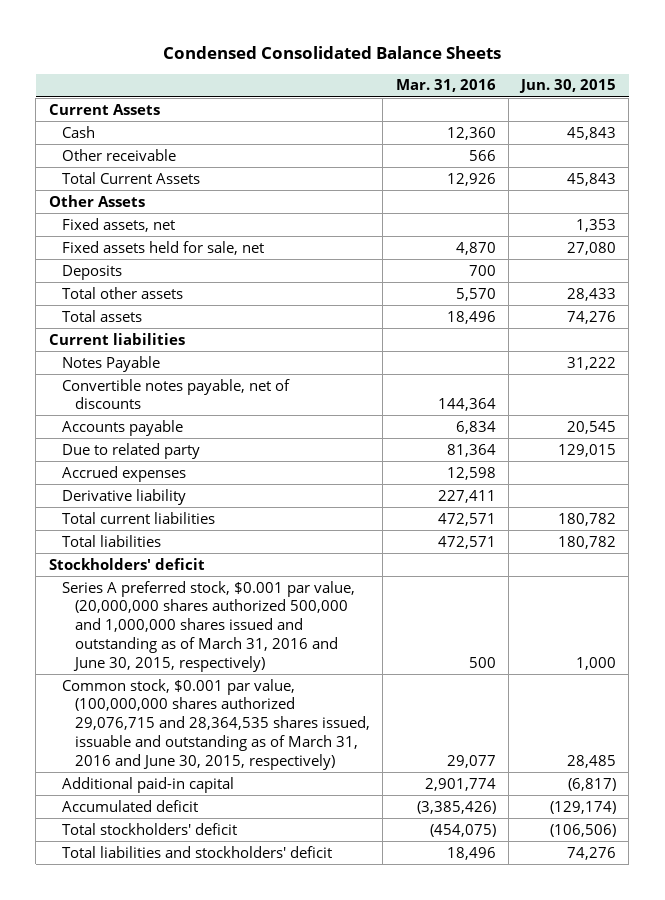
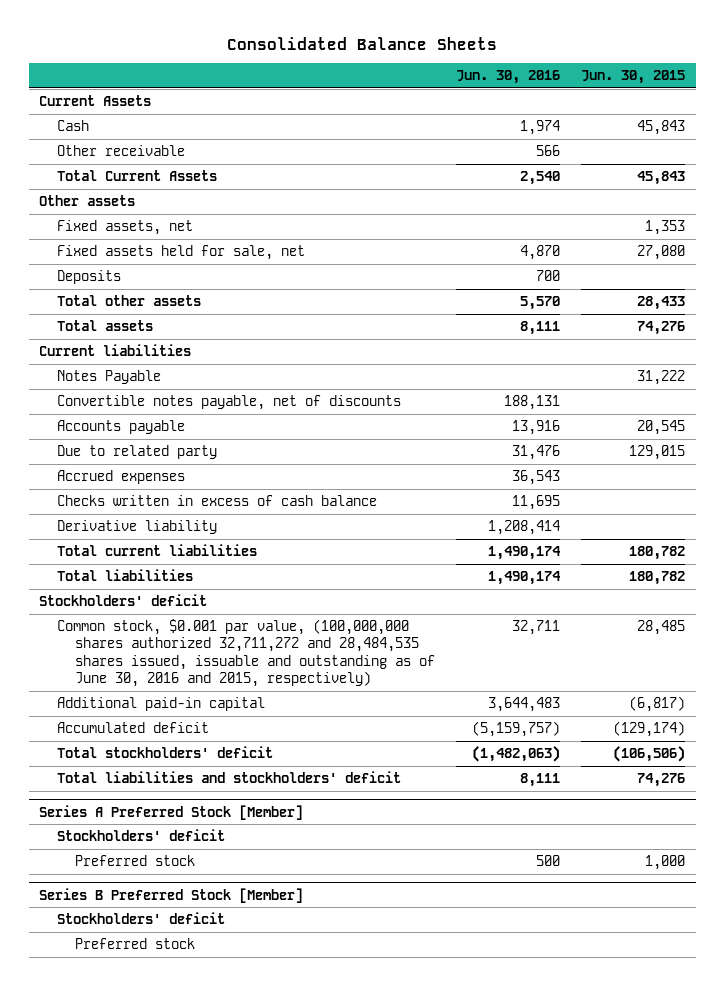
[163,45,502,59] Condensed Consolidated Balance Sheets -> [227,36,498,50] Consolidated Balance Sheets
[395,79,496,93] Mar. 31, 2016 -> none
none -> [455,70,560,85] Jun. 30, 2016
[48,194,145,207] Other Assets -> [39,195,136,207] Other assets
none -> [57,495,378,507] Checks written in excess of cash balance
[61,580,355,672] Series A preferred stock, $0.001 par value, (20,000,000 shares authorized 500,000 and 1,000,000 shares issued and outstanding as of March 31, 2016 and June 30, 2015, respectively) -> none
[61,678,371,770] Common stock, $0.001 par value, (100,000,000 shares authorized 29,076,715 and 28,364,535 shares issued, issuable and outstanding as of March 31, 2016 and June 30, 2015, respectively) -> [57,619,435,687] Common stock, $0.001 par value, (100,000,000 shares authorized 32,711,272 and 28,484,535 shares issued, issuable and outstanding as of June 30, 2016 and 2015, respectively)
none -> [39,804,304,820] Series A Preferred Stock [Member]
none -> [57,829,226,842] Stockholders' deficit
none -> [74,855,195,867] Preferred stock
none -> [39,887,304,903] Series B Preferred Stock [Member]
none -> [57,912,226,925] Stockholders' deficit
none -> [74,938,195,950] Preferred stock

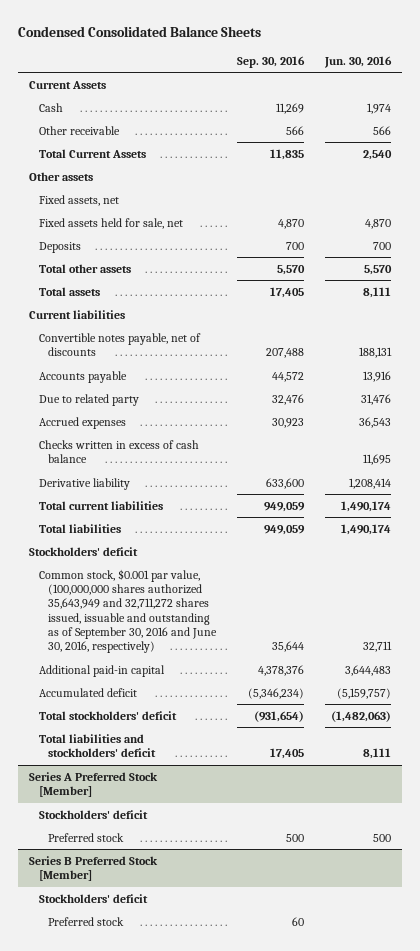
[227,36,498,50] Consolidated Balance Sheets -> [18,25,262,37] Condensed Consolidated Balance Sheets
[580,70,685,85] Jun. 30, 2015 -> none
none -> [237,55,306,68] Sep. 30, 2016
[57,370,162,385] Notes Payable -> none
[57,619,435,687] Common stock, $0.001 par value, (100,000,000 shares authorized 32,711,272 and 28,484,535 shares issued, issuable and outstanding as of June 30, 2016 and 2015, respectively) -> [38,568,218,654] Common stock, $0.001 par value, (100,000,000 shares authorized 35,643,949 and 32,711,272 shares issued, issuable and outstanding as of September 30, 2016 and June 30, 2016, respectively)

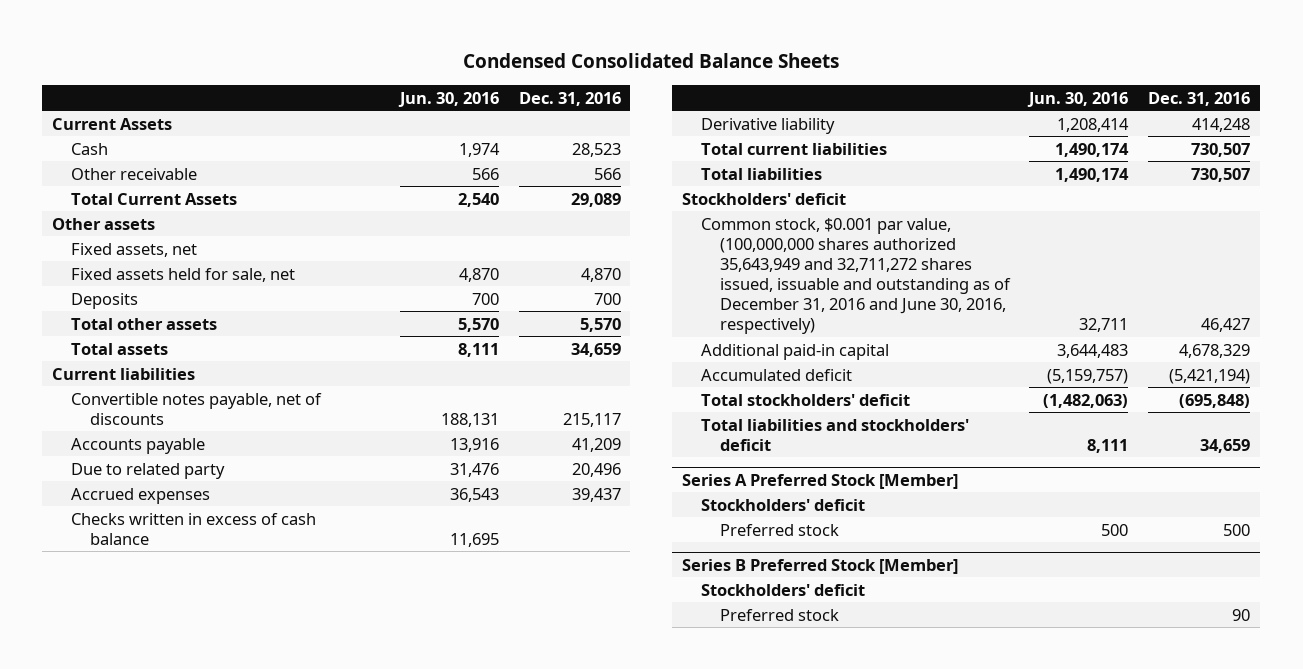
[237,55,306,68] Sep. 30, 2016 -> none
none -> [518,91,621,106] Dec. 31, 2016
[38,568,218,654] Common stock, $0.001 par value, (100,000,000 shares authorized 35,643,949 and 32,711,272 shares issued, issuable and outstanding as of September 30, 2016 and June 30, 2016, respectively) -> [700,217,1011,335] Common stock, $0.001 par value, (100,000,000 shares authorized 35,643,949 and 32,711,272 shares issued, issuable and outstanding as of December 31, 2016 and June 30, 2016, respectively)

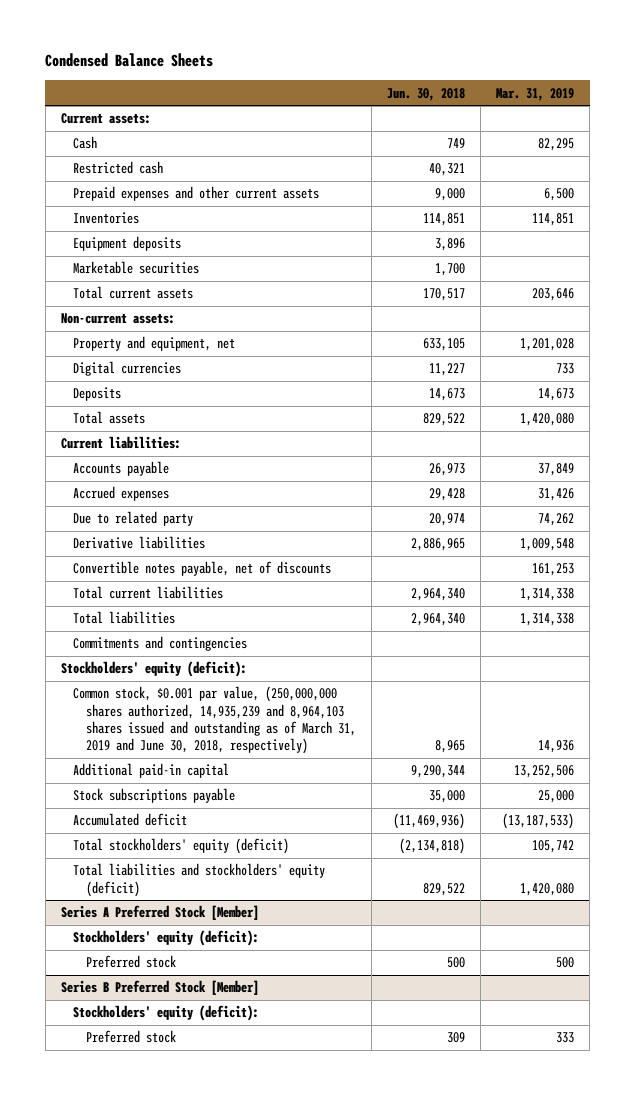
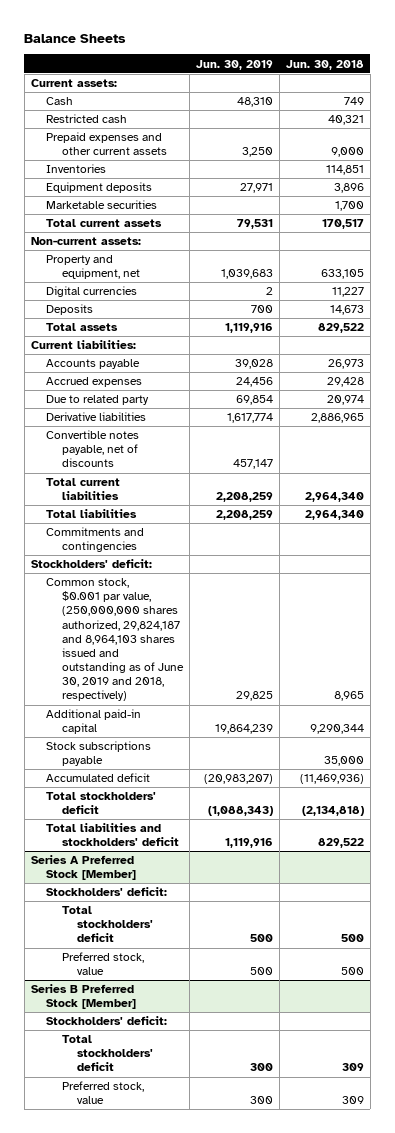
[45,53,214,68] Condensed Balance Sheets -> [24,33,127,43] Balance Sheets
[496,87,575,101] Mar. 31, 2019 -> none
none -> [195,59,273,70] Jun. 30, 2019
[60,661,247,678] Stockholders' equity (deficit): -> [30,559,152,569] Stockholders' deficit:
[73,686,357,754] Common stock, $0.001 par value, (250,000,000 shares authorized, 14,935,239 and 8,964,103 shares issued and outstanding as of March 31, 2019 and June 30, 2018, respectively) -> [46,578,184,702] Common stock, $0.001 par value, (250,000,000 shares authorized, 29,824,187 and 8,964,103 shares issued and outstanding as of June 30, 2019 and 2018, respectively)
[73,838,290,855] Total stockholders' equity (deficit) -> [46,792,157,815] Total stockholders' deficit
[73,863,326,897] Total liabilities and stockholders' equity (deficit) -> [46,823,179,847] Total liabilities and stockholders' deficit
[73,930,260,947] Stockholders' equity (deficit): -> [46,887,168,897] Stockholders' deficit:
none -> [61,906,154,943] Total stockholders' deficit
[86,955,177,969] Preferred stock -> [61,952,144,976] Preferred stock, value
[73,1005,260,1022] Stockholders' equity (deficit): -> [46,1016,168,1026] Stockholders' deficit:
none -> [61,1035,154,1072] Total stockholders' deficit
[86,1030,177,1044] Preferred stock -> [61,1081,144,1105] Preferred stock, value

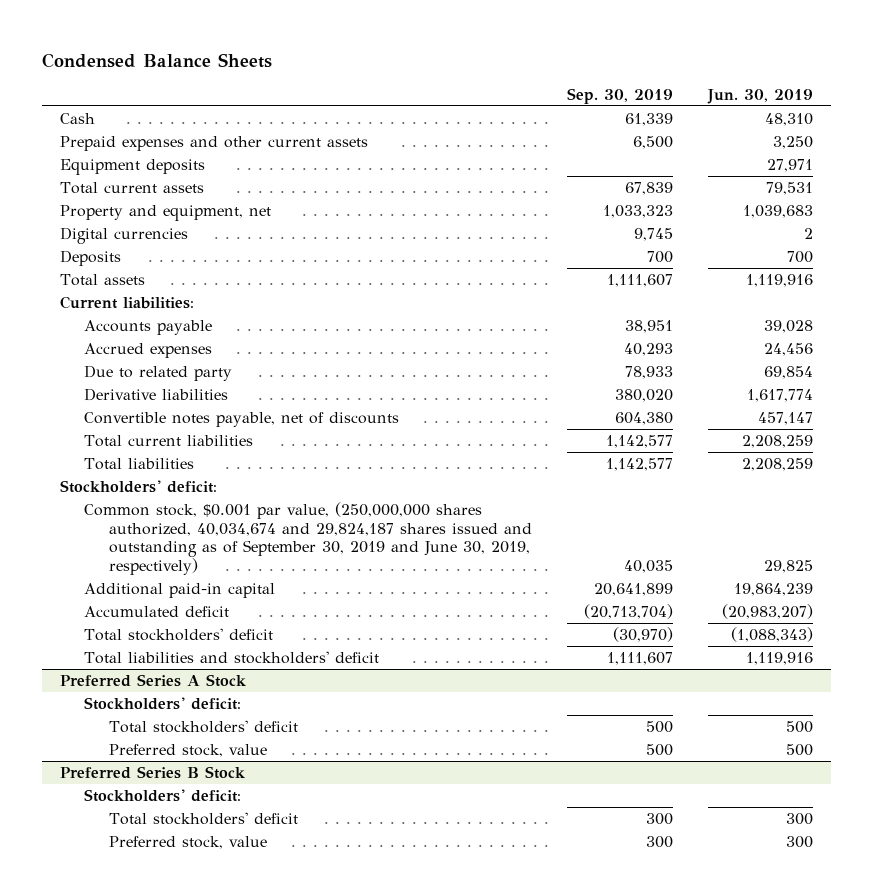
[24,33,127,43] Balance Sheets -> [41,52,272,68] Condensed Balance Sheets
[285,59,364,70] Jun. 30, 2018 -> none
none -> [566,87,673,104] Sep. 30, 2019
[30,79,117,88] Current assets: -> none
[46,114,128,124] Restricted cash -> none
[46,164,107,174] Inventories -> none
[46,200,158,210] Marketable securities -> none
[30,237,141,246] Non-current assets: -> none
[46,527,145,553] Commitments and contingencies -> none
[46,578,184,702] Common stock, $0.001 par value, (250,000,000 shares authorized, 29,824,187 and 8,964,103 shares issued and outstanding as of June 30, 2019 and 2018, respectively) -> [84,502,532,575] Common stock, $0.001 par value, (250,000,000 shares authorized, 40,034,674 and 29,824,187 shares issued and outstanding as of September 30, 2019 and June 30, 2019, respectively)
[46,741,152,767] Stock subscriptions payable -> none
[30,855,137,881] Series A Preferred Stock [Member] -> [59,674,246,688] Preferred Series A Stock
[30,984,137,1010] Series B Preferred Stock [Member] -> [59,766,245,780] Preferred Series B Stock

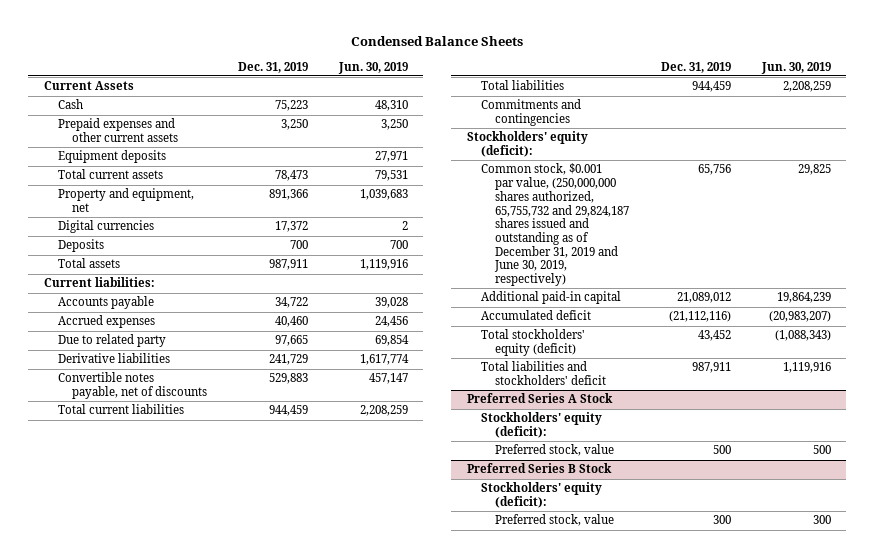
[566,87,673,104] Sep. 30, 2019 -> none
none -> [237,61,308,73] Dec. 31, 2019
none -> [43,81,134,91] Current Assets
none -> [480,99,581,127] Commitments and contingencies
[59,480,217,494] Stockholders' deficit: -> [466,131,588,158] Stockholders' equity (deficit):
[84,502,532,575] Common stock, $0.001 par value, (250,000,000 shares authorized, 40,034,674 and 29,824,187 shares issued and outstanding as of September 30, 2019 and June 30, 2019, respectively) -> [480,163,630,286] Common stock, $0.001 par value, (250,000,000 shares authorized, 65,755,732 and 29,824,187 shares issued and outstanding as of December 31, 2019 and June 30, 2019, respectively)
[84,628,274,642] Total stockholders' deficit -> [480,329,585,357] Total stockholders' equity (deficit)
[108,720,298,734] Total stockholders' deficit -> none
[84,697,242,711] Stockholders' deficit: -> [480,412,602,439] Stockholders' equity (deficit):
[108,812,298,826] Total stockholders' deficit -> none
[84,789,242,803] Stockholders' deficit: -> [480,482,602,509] Stockholders' equity (deficit):

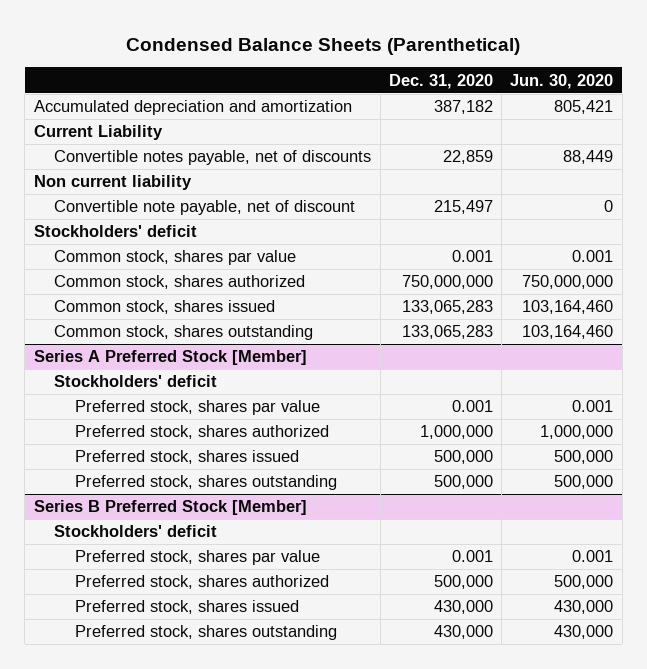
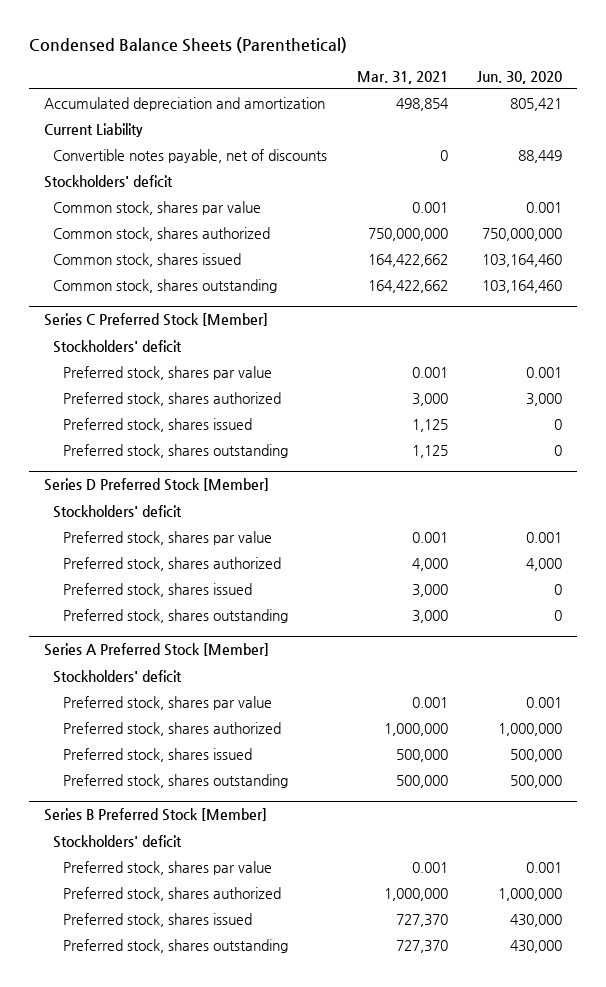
[388,73,493,89] Dec. 31, 2020 -> none
none -> [356,70,448,84] Mar. 31, 2021
[33,175,192,191] Non current liability -> none
[54,200,356,216] Convertible note payable, net of discount -> none
none -> [43,313,268,327] Series C Preferred Stock [Member]
none -> [53,339,183,353] Stockholders' deficit
none -> [63,365,273,380] Preferred stock, shares par value
none -> [63,391,282,406] Preferred stock, shares authorized
none -> [63,417,253,432] Preferred stock, shares issued
none -> [63,443,289,458] Preferred stock, shares outstanding
none -> [43,478,269,492] Series D Preferred Stock [Member]
none -> [53,504,183,518] Stockholders' deficit
none -> [63,530,273,545] Preferred stock, shares par value
none -> [63,556,282,571] Preferred stock, shares authorized
none -> [63,582,253,597] Preferred stock, shares issued
none -> [63,608,289,623] Preferred stock, shares outstanding
[554,575,614,590] 500,000 -> [498,887,563,901] 1,000,000

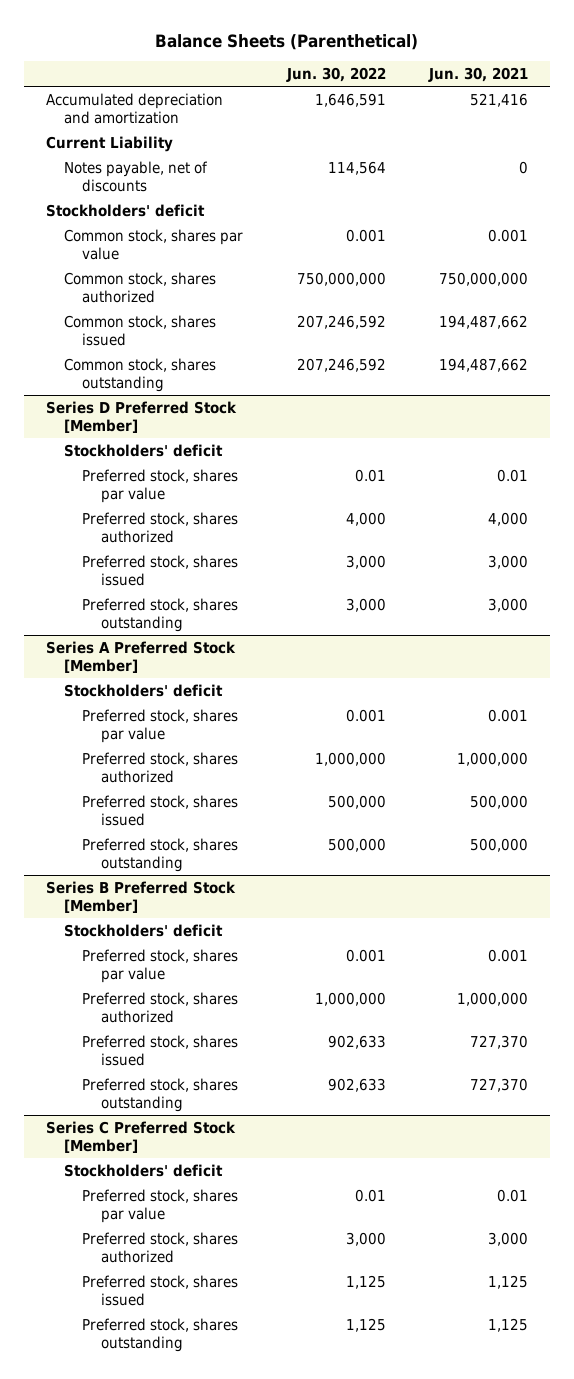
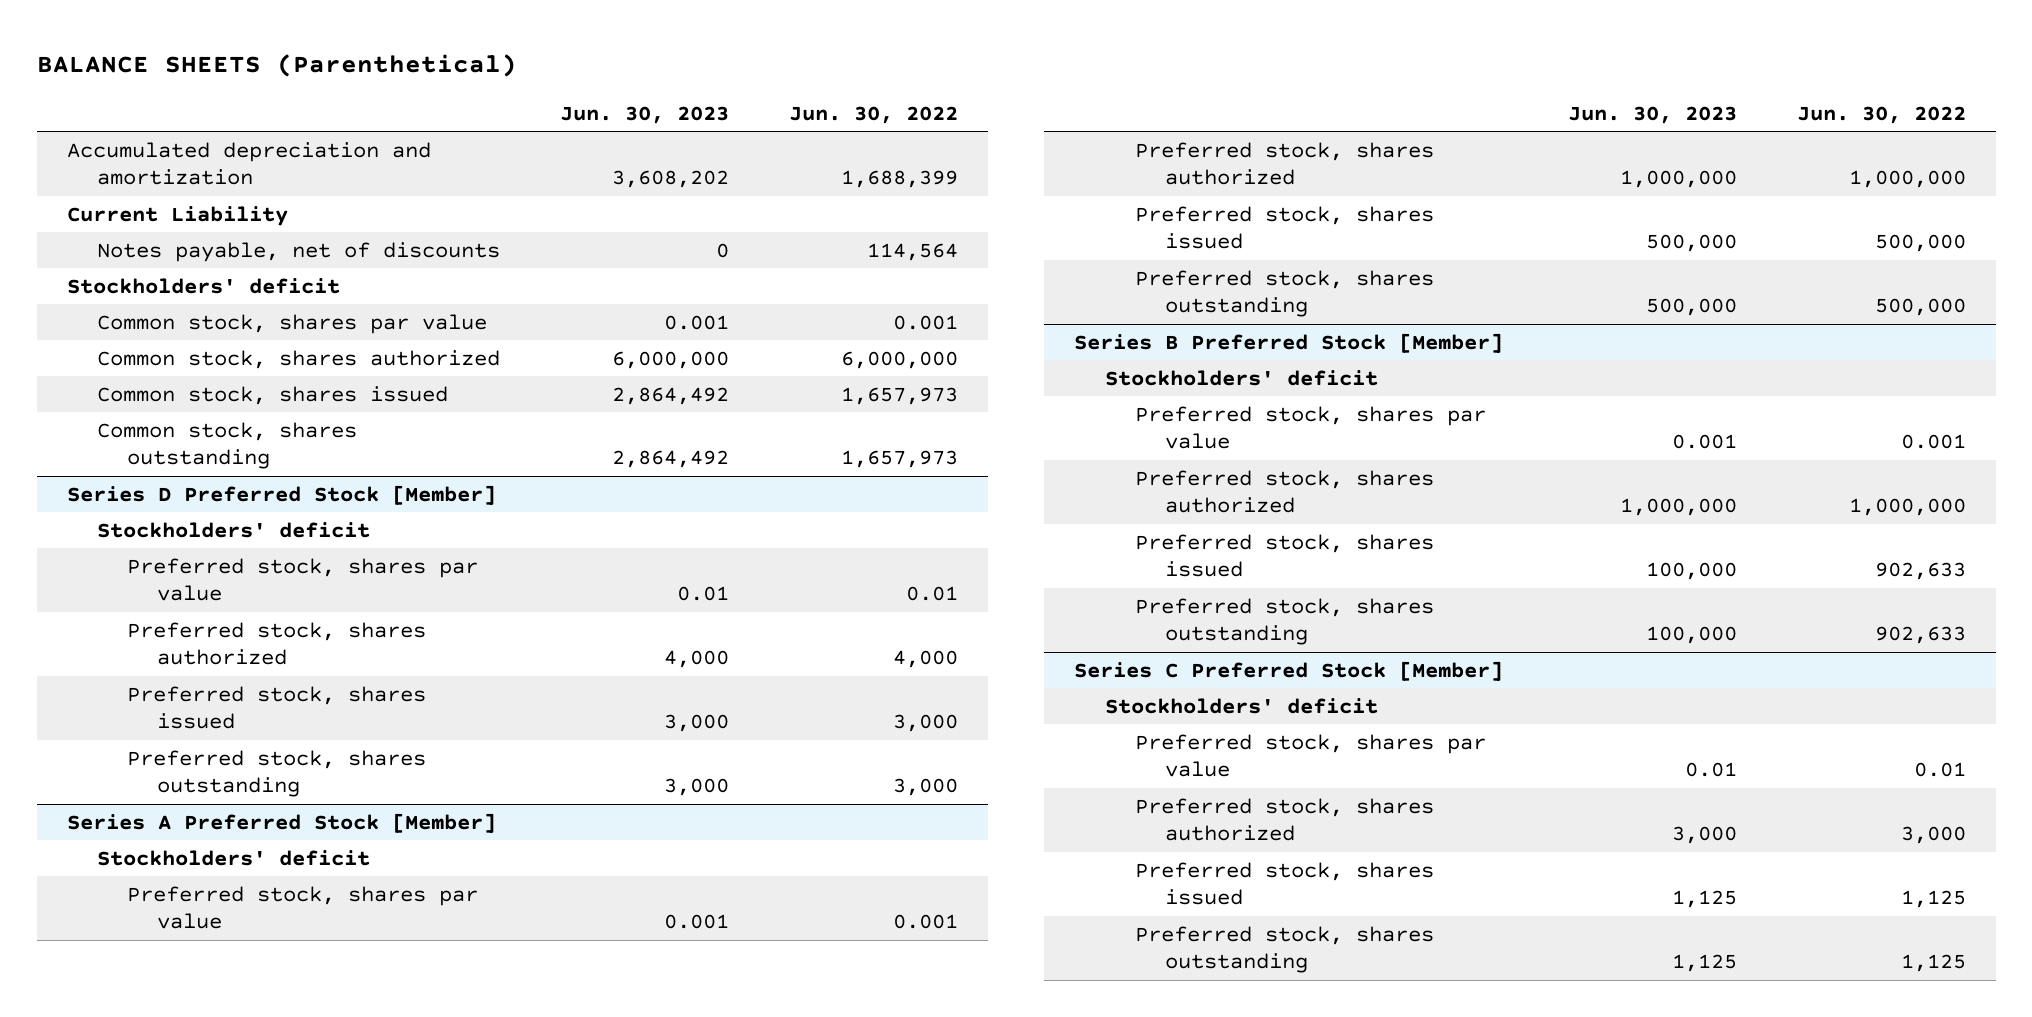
[155,33,419,50] Balance Sheets (Parenthetical) -> [36,53,517,77] BALANCE SHEETS (Parenthetical)
[428,67,529,83] Jun. 30, 2021 -> none
none -> [559,105,729,124] Jun. 30, 2023
[314,92,386,107] 1,646,591 -> [840,170,958,189] 1,688,399
[296,271,386,286] 750,000,000 -> [840,350,958,369] 6,000,000
[296,314,386,329] 207,246,592 -> [840,386,958,405] 1,657,973
[296,357,386,372] 207,246,592 -> [840,450,958,469] 1,657,973

